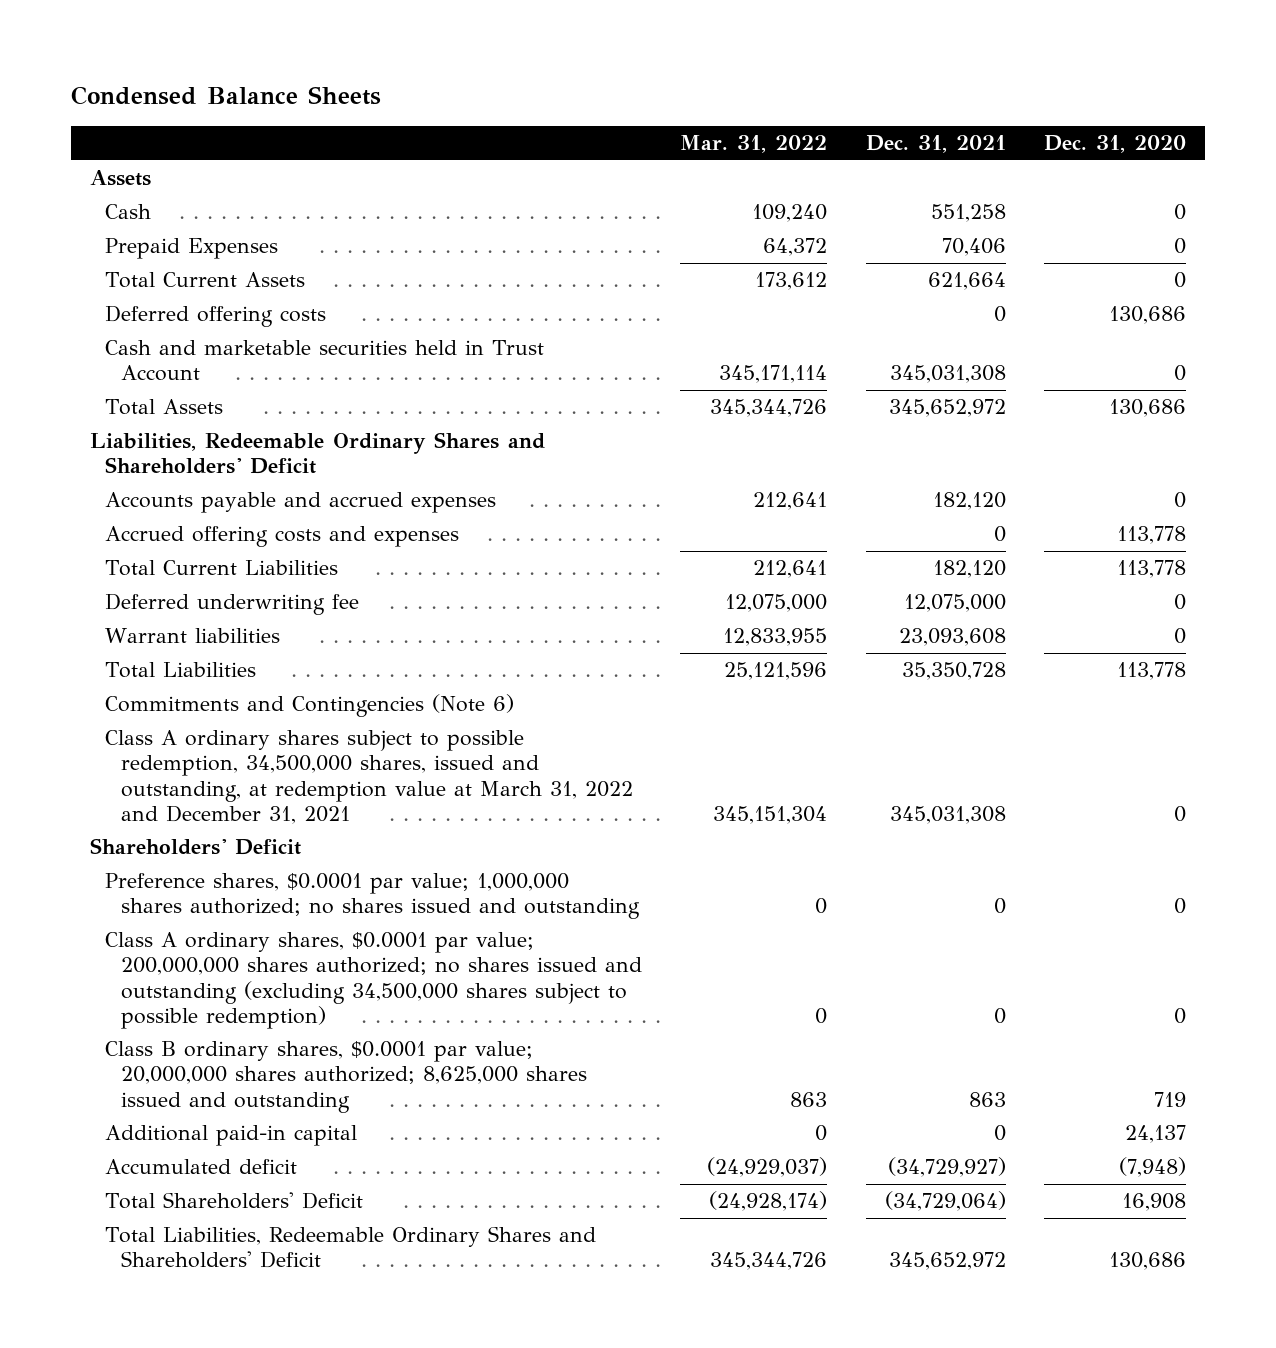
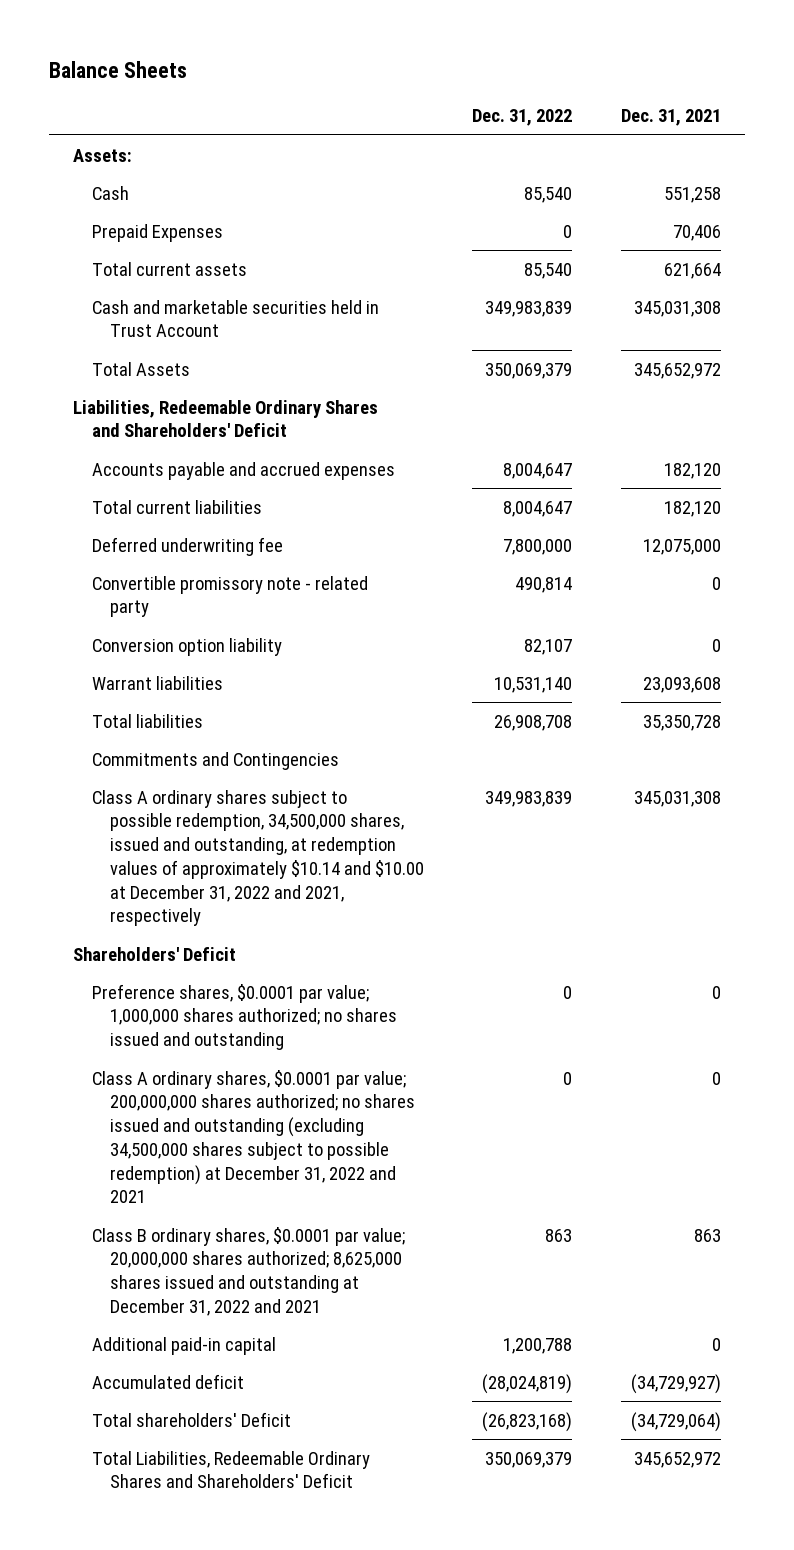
[70,86,381,106] Condensed Balance Sheets -> [49,61,188,79] Balance Sheets
[680,135,828,154] Mar. 31, 2022 -> none
[1044,135,1187,154] Dec. 31, 2020 -> none
none -> [472,109,573,127] Dec. 31, 2022
[89,170,151,187] Assets -> [73,148,133,162] Assets:
[105,305,327,328] Deferred offering costs -> none
[105,272,306,289] Total Current Assets -> [91,261,247,276] Total current assets
[105,526,460,548] Accrued offering costs and expenses -> none
[105,560,339,577] Total Current Liabilities -> [91,499,262,514] Total current liabilities
none -> [91,575,368,618] Convertible promissory note - related party
none -> [91,637,282,656] Conversion option liability
[105,662,257,679] Total Liabilities -> [91,713,203,728] Total liabilities
[105,694,515,718] Commitments and Contingencies (Note 6) -> [91,751,339,770] Commitments and Contingencies
[105,730,633,824] Class A ordinary shares subject to possible redemption, 34,500,000 shares, issued and outstanding, at redemption value at March 31, 2022 and December 31, 2021 -> [91,789,424,927] Class A ordinary shares subject to possible redemption, 34,500,000 shares, issued and outstanding, at redemption values of approximately $10.14 and $10.00 at December 31, 2022 and 2021, respectively
[105,932,642,1029] Class A ordinary shares, $0.0001 par value; 200,000,000 shares authorized; no shares issued and outstanding (excluding 34,500,000 shares subject to possible redemption) -> [91,1069,415,1204] Class A ordinary shares, $0.0001 par value; 200,000,000 shares authorized; no shares issued and outstanding (excluding 34,500,000 shares subject to possible redemption) at December 31, 2022 and 2021
[105,1041,587,1113] Class B ordinary shares, $0.0001 par value; 20,000,000 shares authorized; 8,625,000 shares issued and outstanding -> [91,1226,405,1316] Class B ordinary shares, $0.0001 par value; 20,000,000 shares authorized; 8,625,000 shares issued and outstanding at December 31, 2022 and 2021
[105,1192,364,1210] Total Shareholders' Deficit -> [91,1411,291,1427] Total shareholders' Deficit

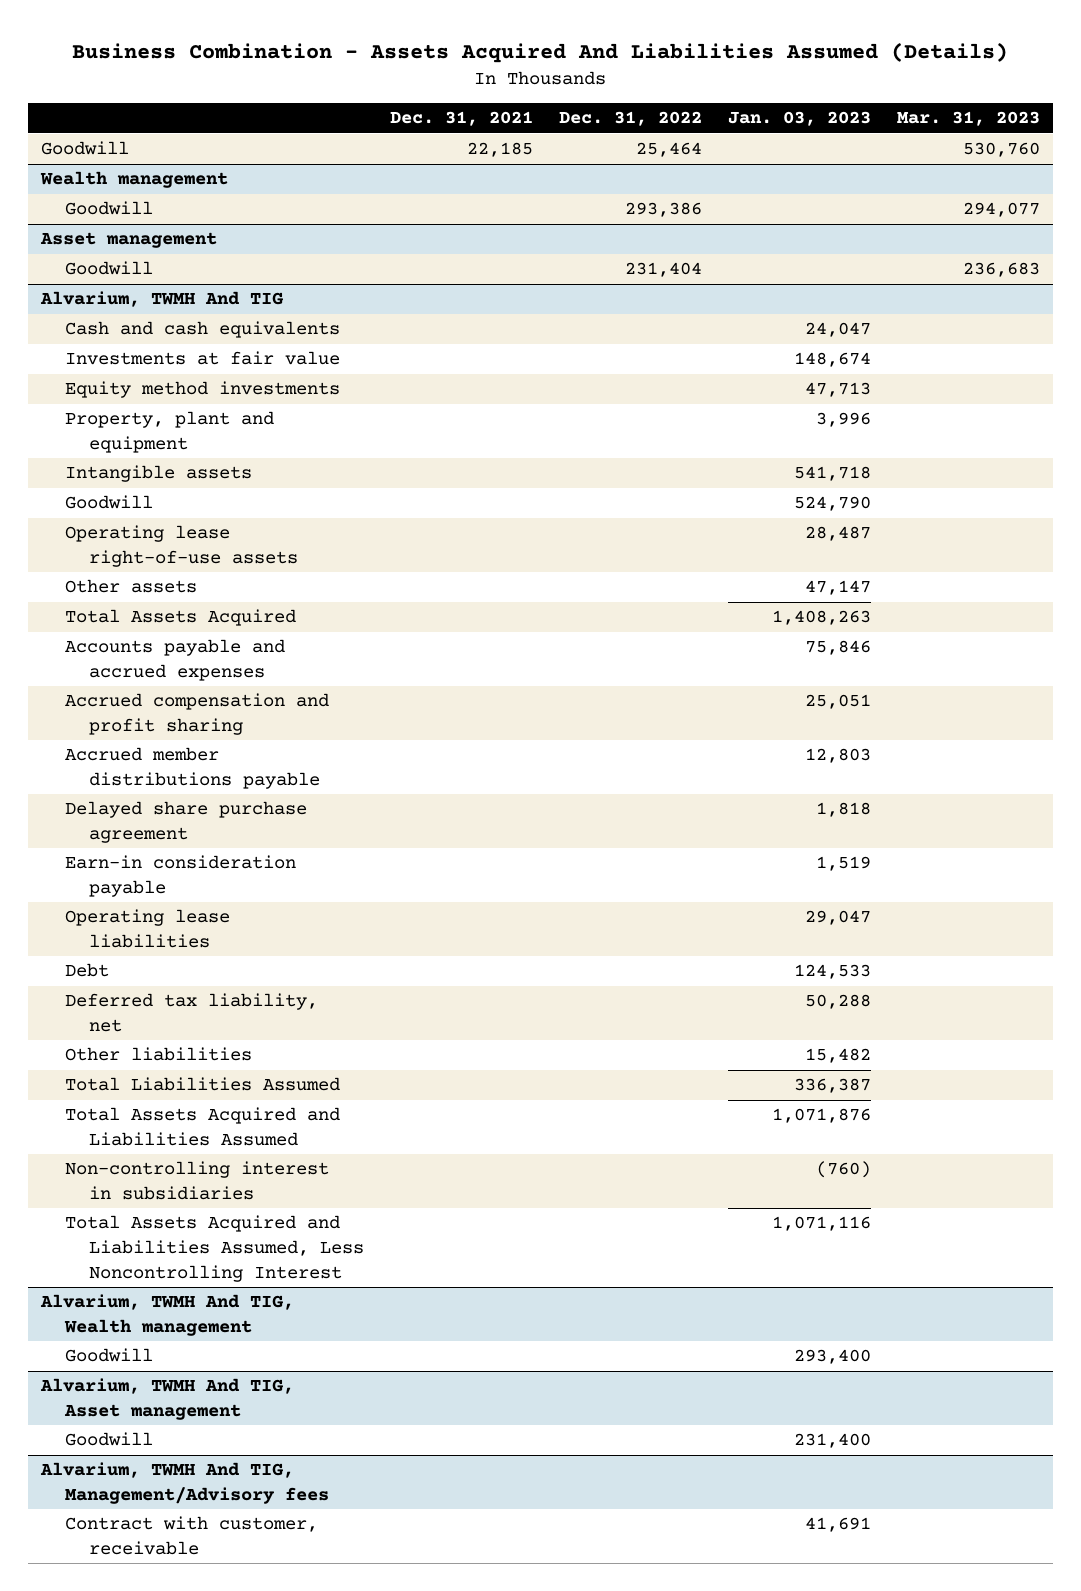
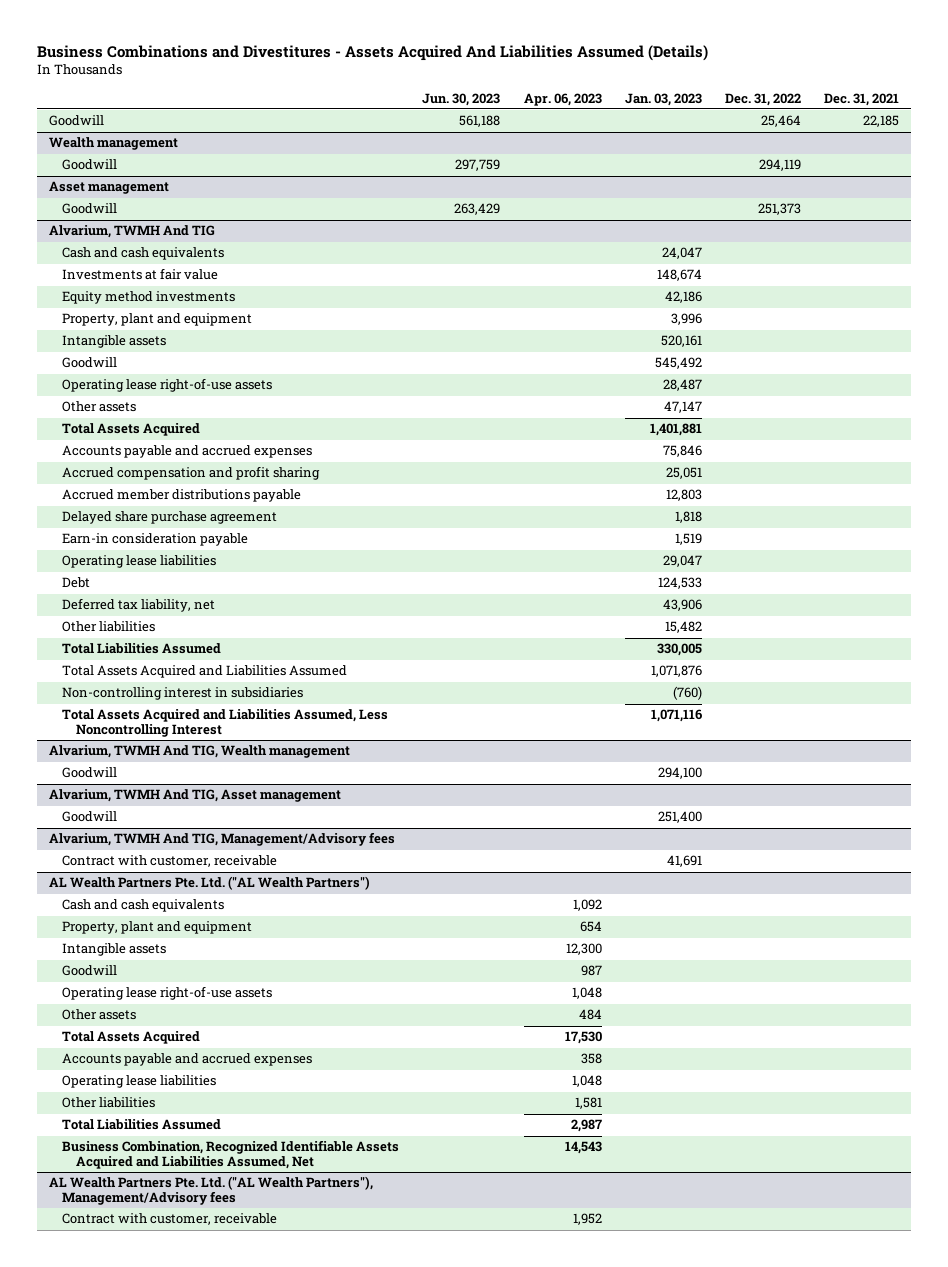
[72,41,1009,63] Business Combination - Assets Acquired And Liabilities Assumed (Details) -> [36,44,708,61] Business Combinations and Divestitures - Assets Acquired And Liabilities Assumed (Details)
[896,111,1040,127] Mar. 31, 2023 -> none
none -> [422,92,501,106] Jun. 30, 2023
none -> [523,92,602,106] Apr. 06, 2023
[624,202,702,218] 293,386 -> [758,159,801,172] 294,119
[624,262,702,278] 231,404 -> [757,203,801,216] 251,373
[804,382,871,398] 47,713 -> [664,291,702,304] 42,186
[793,466,871,482] 541,718 -> [660,335,702,348] 520,161
[793,496,871,512] 524,790 -> [654,357,702,370] 545,492
[771,610,871,626] 1,408,263 -> [649,423,702,437] 1,401,881
[804,994,871,1010] 50,288 -> [662,599,702,612] 43,906
[793,1078,871,1094] 336,387 -> [656,643,702,657] 330,005
[793,1349,871,1365] 293,400 -> [657,767,702,780] 294,100
[793,1433,871,1449] 231,400 -> [657,811,702,824] 251,400
none -> [48,876,370,891] AL Wealth Partners Pte. Ltd. ("AL Wealth Partners")
none -> [62,899,225,913] Cash and cash equivalents
none -> [62,921,253,935] Property, plant and equipment
none -> [62,943,167,957] Intangible assets
none -> [62,965,118,977] Goodwill
none -> [62,986,273,1001] Operating lease right-of-use assets
none -> [62,1009,137,1021] Other assets
none -> [62,1031,201,1045] Total Assets Acquired
none -> [62,1053,313,1067] Accounts payable and accrued expenses
none -> [62,1075,217,1089] Operating lease liabilities
none -> [62,1097,156,1109] Other liabilities
none -> [62,1119,222,1131] Total Liabilities Assumed
none -> [62,1140,400,1170] Business Combination, Recognized Identifiable Assets Acquired and Liabilities Assumed, Net
none -> [48,1176,373,1206] AL Wealth Partners Pte. Ltd. ("AL Wealth Partners"), Management/Advisory fees
none -> [62,1213,278,1226] Contract with customer, receivable

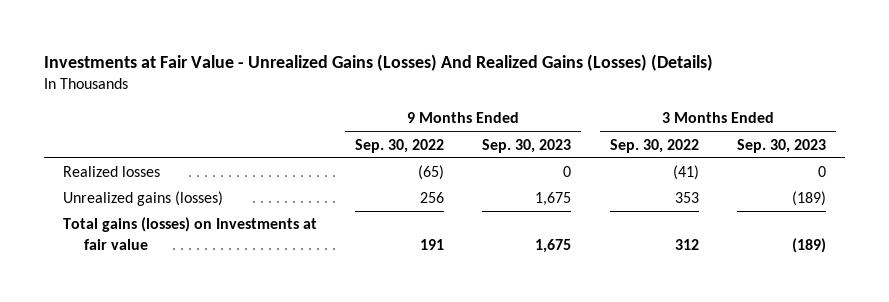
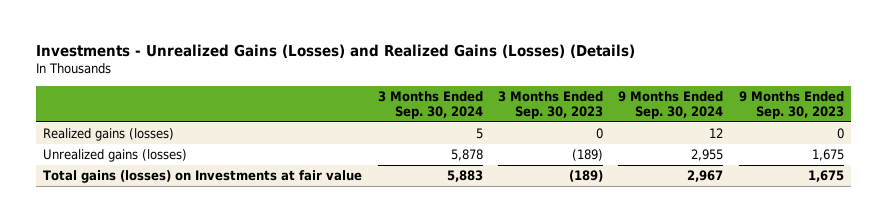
[43,54,713,72] Investments at Fair Value - Unrealized Gains (Losses) And Realized Gains (Losses) (Details) -> [35,43,635,58] Investments - Unrealized Gains (Losses) and Realized Gains (Losses) (Details)
[355,138,445,153] Sep. 30, 2022 -> none
[609,138,699,153] Sep. 30, 2022 -> none
none -> [377,91,483,120] 3 Months Ended Sep. 30, 2024
none -> [618,91,724,120] 9 Months Ended Sep. 30, 2024
[62,166,160,178] Realized losses -> [43,128,175,142] Realized gains (losses)

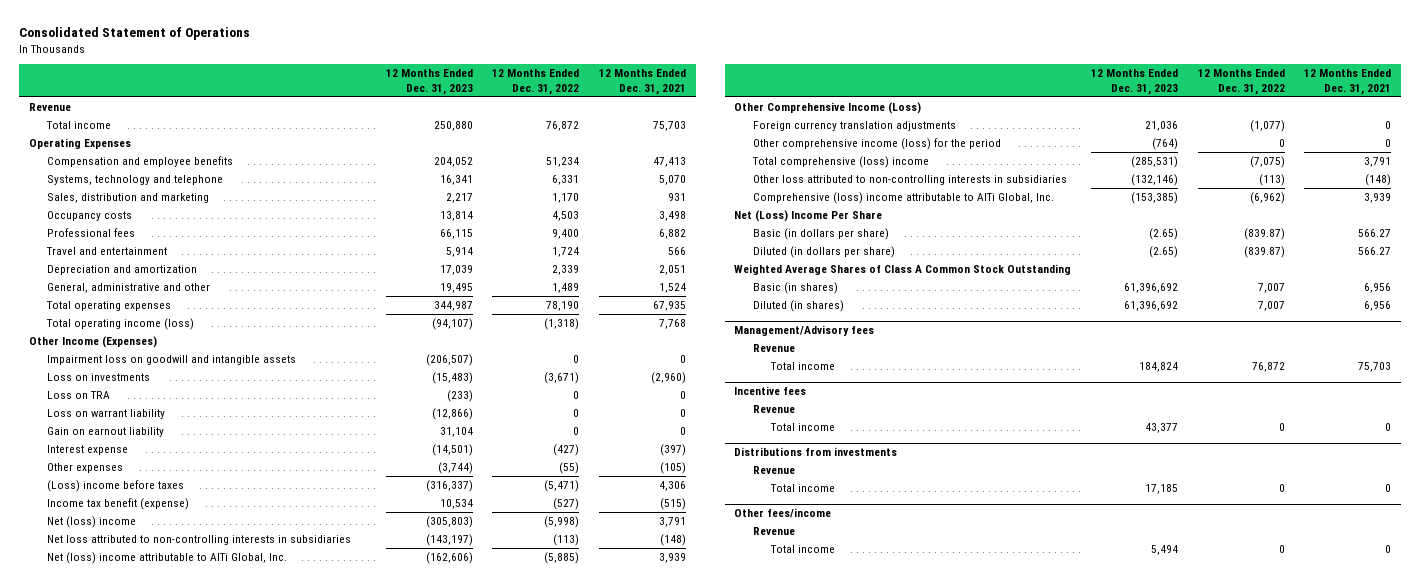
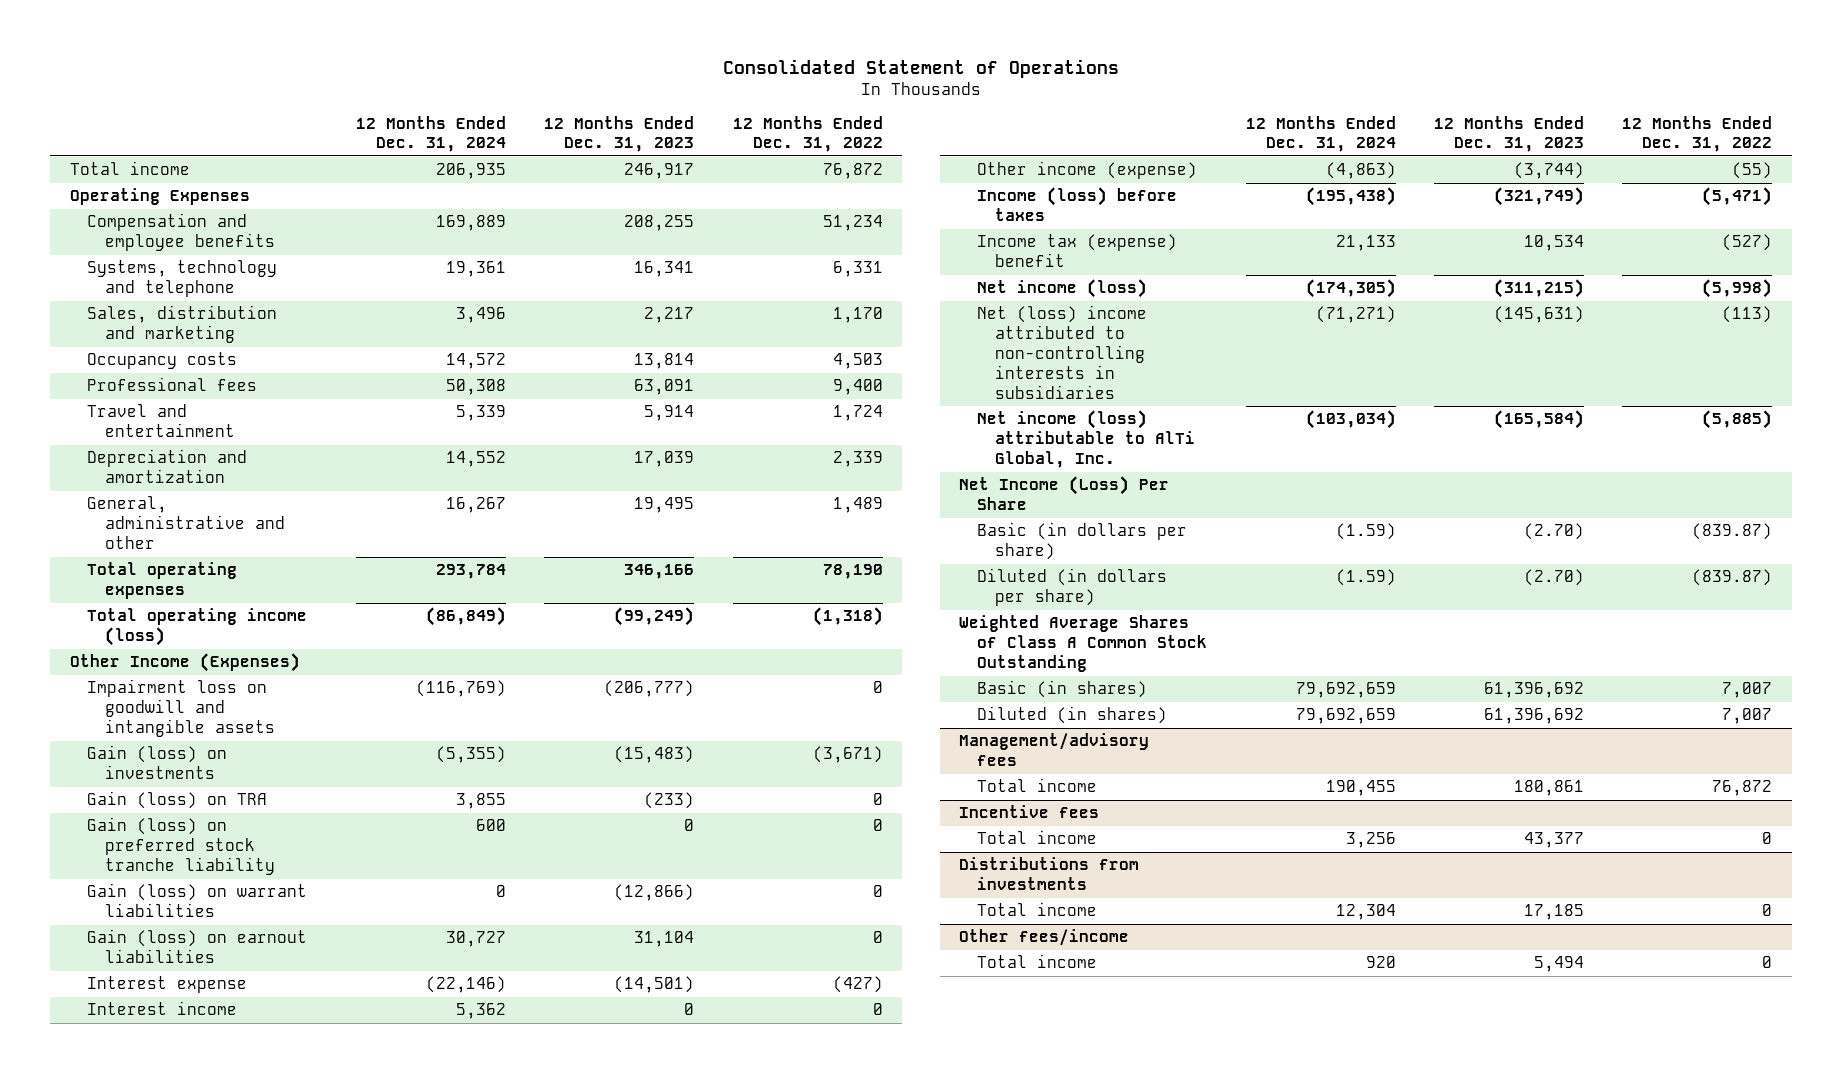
[598,69,686,95] 12 Months Ended Dec. 31, 2021 -> none
none -> [355,115,506,153] 12 Months Ended Dec. 31, 2024
[28,102,71,111] Revenue -> none
[433,120,473,131] 250,880 -> [624,163,695,180] 246,917
[433,156,473,167] 204,052 -> [624,215,695,232] 208,255
[439,228,473,239] 66,115 -> [634,379,695,396] 63,091
[433,300,473,311] 344,987 -> [624,564,695,580] 346,166
[431,317,473,330] (94,107) -> [614,607,695,627] (99,249)
[425,353,473,366] (206,507) -> [604,680,695,698] (206,777)
[47,372,151,381] Loss on investments -> [87,745,228,780] Gain (loss) on investments
[47,390,111,399] Loss on TRA -> [87,791,268,810] Gain (loss) on TRA
none -> [87,817,276,876] Gain (loss) on preferred stock tranche liability
[47,408,166,419] Loss on warrant liability -> [87,883,308,918] Gain (loss) on warrant liabilities
[47,426,165,437] Gain on earnout liability -> [87,929,308,964] Gain (loss) on earnout liabilities
[734,101,922,114] Other Comprehensive Income (Loss) -> none
[752,120,956,131] Foreign currency translation adjustments -> none
[752,137,1001,150] Other comprehensive income (loss) for the period -> none
[751,155,929,168] Total comprehensive (loss) income -> none
[752,174,1067,185] Other loss attributed to non-controlling interests in subsidiaries -> none
[752,191,1054,204] Comprehensive (loss) income attributable to AlTi Global, Inc. -> none
none -> [87,1001,238,1016] Interest income
[47,462,124,473] Other expenses -> [977,161,1198,180] Other income (expense)
[47,479,185,492] (Loss) income before taxes -> [977,187,1178,222] Income (loss) before taxes
[425,479,473,492] (316,337) -> [1493,187,1584,207] (321,749)
[47,497,190,510] Income tax benefit (expense) -> [977,234,1178,268] Income tax (expense) benefit
[47,515,137,528] Net (loss) income -> [977,279,1148,299] Net income (loss)
[425,515,473,528] (305,803) -> [1493,279,1584,299] (311,215)
[47,534,352,545] Net loss attributed to non-controlling interests in subsidiaries -> [977,305,1148,399] Net (loss) income attributed to non-controlling interests in subsidiaries
[425,533,473,546] (143,197) -> [1493,306,1584,324] (145,631)
[47,551,288,564] Net (loss) income attributable to AlTi Global, Inc. -> [977,410,1196,469] Net income (loss) attributable to AlTi Global, Inc.
[425,551,473,564] (162,606) -> [1493,410,1584,430] (165,584)
[734,209,883,222] Net (Loss) Income Per Share -> [959,476,1170,511] Net Income (Loss) Per Share
[1148,227,1178,240] (2.65) -> [1523,523,1584,541] (2.70)
[1148,245,1178,258] (2.65) -> [1523,569,1584,587] (2.70)
[752,343,795,352] Revenue -> none
[734,325,875,337] Management/Advisory fees -> [959,733,1150,767] Management/advisory fees
[1138,361,1178,372] 184,824 -> [1513,780,1584,797] 180,861
[752,404,795,413] Revenue -> none
[752,465,795,474] Revenue -> none
[752,526,795,535] Revenue -> none

